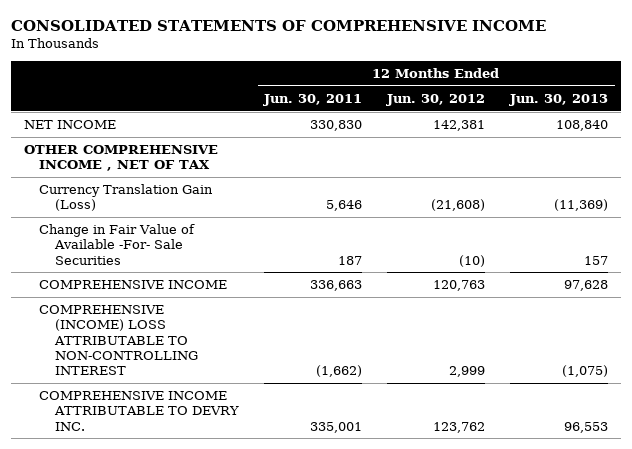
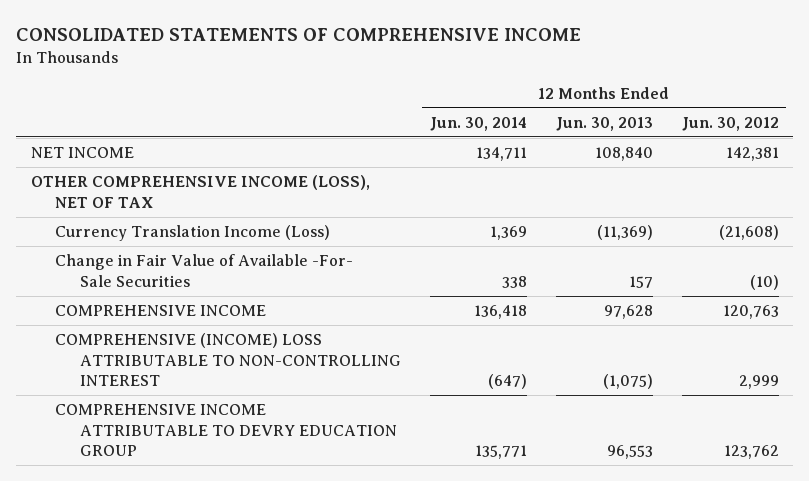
[263,94,363,107] Jun. 30, 2011 -> none
none -> [429,116,527,131] Jun. 30, 2014
[23,145,218,172] OTHER COMPREHENSIVE INCOME , NET OF TAX -> [30,175,370,208] OTHER COMPREHENSIVE INCOME (LOSS), NET OF TAX
[39,184,214,212] Currency Translation Gain (Loss) -> [55,225,331,242] Currency Translation Income (Loss)
[39,391,239,431] COMPREHENSIVE INCOME ATTRIBUTABLE TO DEVRY INC. -> [55,404,397,457] COMPREHENSIVE INCOME ATTRIBUTABLE TO DEVRY EDUCATION GROUP

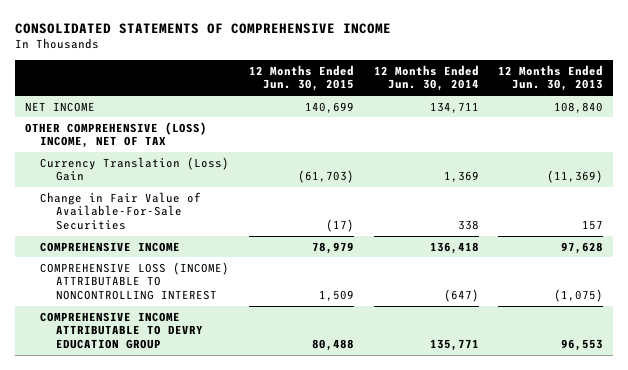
[681,116,779,131] Jun. 30, 2012 -> none
none -> [249,64,355,92] 12 Months Ended Jun. 30, 2015
[30,175,370,208] OTHER COMPREHENSIVE INCOME (LOSS), NET OF TAX -> [24,121,207,149] OTHER COMPREHENSIVE (LOSS) INCOME, NET OF TAX
[55,225,331,242] Currency Translation Income (Loss) -> [40,156,230,182] Currency Translation (Loss) Gain
[55,254,354,287] Change in Fair Value of Available -For- Sale Securities -> [40,191,202,231] Change in Fair Value of Available-For-Sale Securities
[55,333,401,387] COMPREHENSIVE (INCOME) LOSS ATTRIBUTABLE TO NON-CONTROLLING INTEREST -> [40,261,230,301] COMPREHENSIVE LOSS (INCOME) ATTRIBUTABLE TO NONCONTROLLING INTEREST

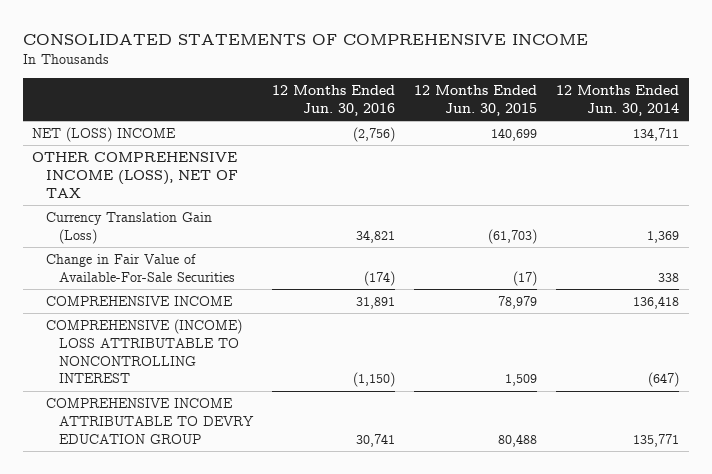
[498,64,604,92] 12 Months Ended Jun. 30, 2013 -> none
none -> [271,84,395,116] 12 Months Ended Jun. 30, 2016
[24,101,95,112] NET INCOME -> [32,127,177,143] NET (LOSS) INCOME
[24,121,207,149] OTHER COMPREHENSIVE (LOSS) INCOME, NET OF TAX -> [32,152,238,198] OTHER COMPREHENSIVE INCOME (LOSS), NET OF TAX
[40,156,230,182] Currency Translation (Loss) Gain -> [45,212,212,244] Currency Translation Gain (Loss)
[40,261,230,301] COMPREHENSIVE LOSS (INCOME) ATTRIBUTABLE TO NONCONTROLLING INTEREST -> [45,319,242,384] COMPREHENSIVE (INCOME) LOSS ATTRIBUTABLE TO NONCONTROLLING INTEREST

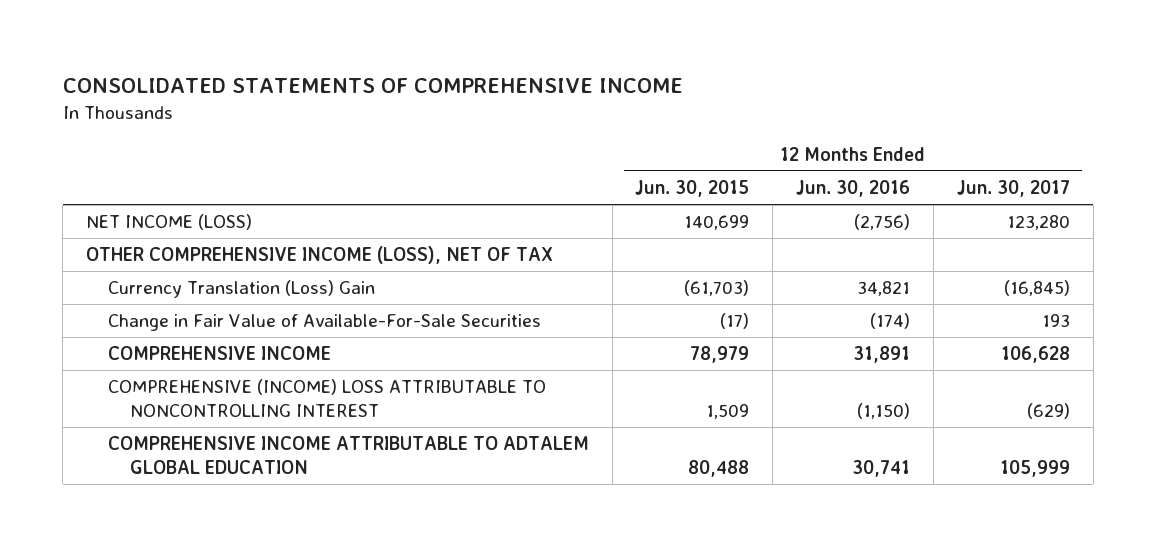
[556,84,680,116] 12 Months Ended Jun. 30, 2014 -> none
none -> [956,179,1070,197] Jun. 30, 2017
[32,127,177,143] NET (LOSS) INCOME -> [86,214,253,231] NET INCOME (LOSS)
[45,212,212,244] Currency Translation Gain (Loss) -> [107,280,375,299] Currency Translation (Loss) Gain
[45,398,254,444] COMPREHENSIVE INCOME ATTRIBUTABLE TO DEVRY EDUCATION GROUP -> [107,436,589,474] COMPREHENSIVE INCOME ATTRIBUTABLE TO ADTALEM GLOBAL EDUCATION

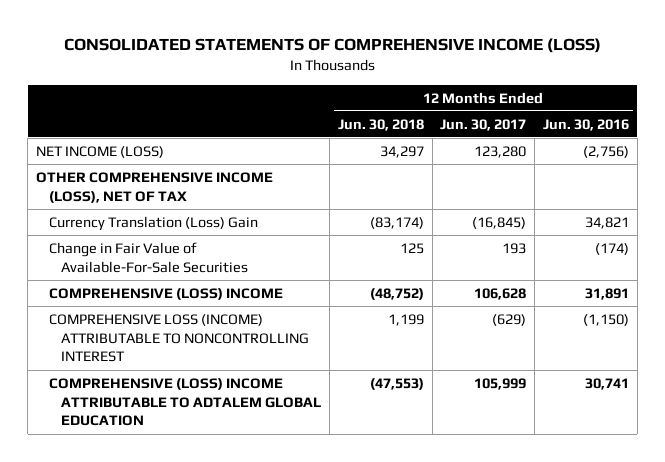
[62,77,683,93] CONSOLIDATED STATEMENTS OF COMPREHENSIVE INCOME -> [63,38,601,54] CONSOLIDATED STATEMENTS OF COMPREHENSIVE INCOME (LOSS)
[635,179,750,197] Jun. 30, 2015 -> none
none -> [337,118,424,131] Jun. 30, 2018
[107,346,331,361] COMPREHENSIVE INCOME -> [48,287,283,300] COMPREHENSIVE (LOSS) INCOME
[107,379,546,417] COMPREHENSIVE (INCOME) LOSS ATTRIBUTABLE TO NONCONTROLLING INTEREST -> [48,313,310,363] COMPREHENSIVE LOSS (INCOME) ATTRIBUTABLE TO NONCONTROLLING INTEREST
[107,436,589,474] COMPREHENSIVE INCOME ATTRIBUTABLE TO ADTALEM GLOBAL EDUCATION -> [48,377,322,427] COMPREHENSIVE (LOSS) INCOME ATTRIBUTABLE TO ADTALEM GLOBAL EDUCATION

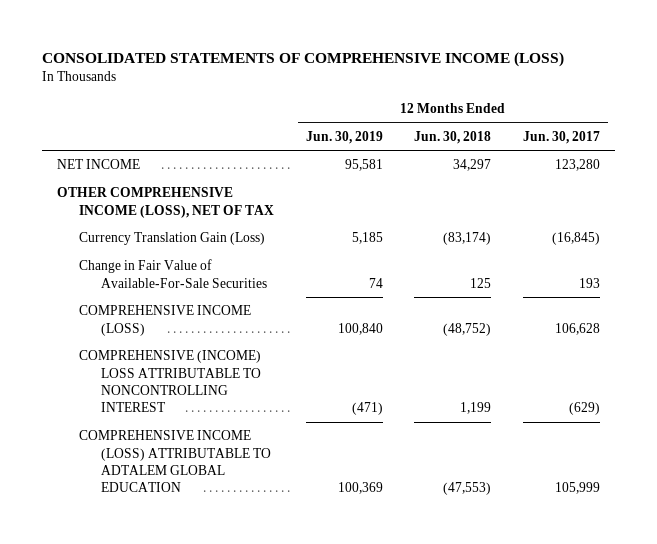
[543,118,630,131] Jun. 30, 2016 -> none
none -> [305,130,383,144] Jun. 30, 2019
[36,145,165,158] NET INCOME (LOSS) -> [57,159,141,170] NET INCOME
[48,215,258,231] Currency Translation (Loss) Gain -> [79,232,266,246] Currency Translation Gain (Loss)
[48,287,283,300] COMPREHENSIVE (LOSS) INCOME -> [79,305,252,336] COMPREHENSIVE INCOME (LOSS)
[48,313,310,363] COMPREHENSIVE LOSS (INCOME) ATTRIBUTABLE TO NONCONTROLLING INTEREST -> [79,350,262,413] COMPREHENSIVE (INCOME) LOSS ATTRIBUTABLE TO NONCONTROLLING INTEREST
[48,377,322,427] COMPREHENSIVE (LOSS) INCOME ATTRIBUTABLE TO ADTALEM GLOBAL EDUCATION -> [79,430,271,493] COMPREHENSIVE INCOME (LOSS) ATTRIBUTABLE TO ADTALEM GLOBAL EDUCATION

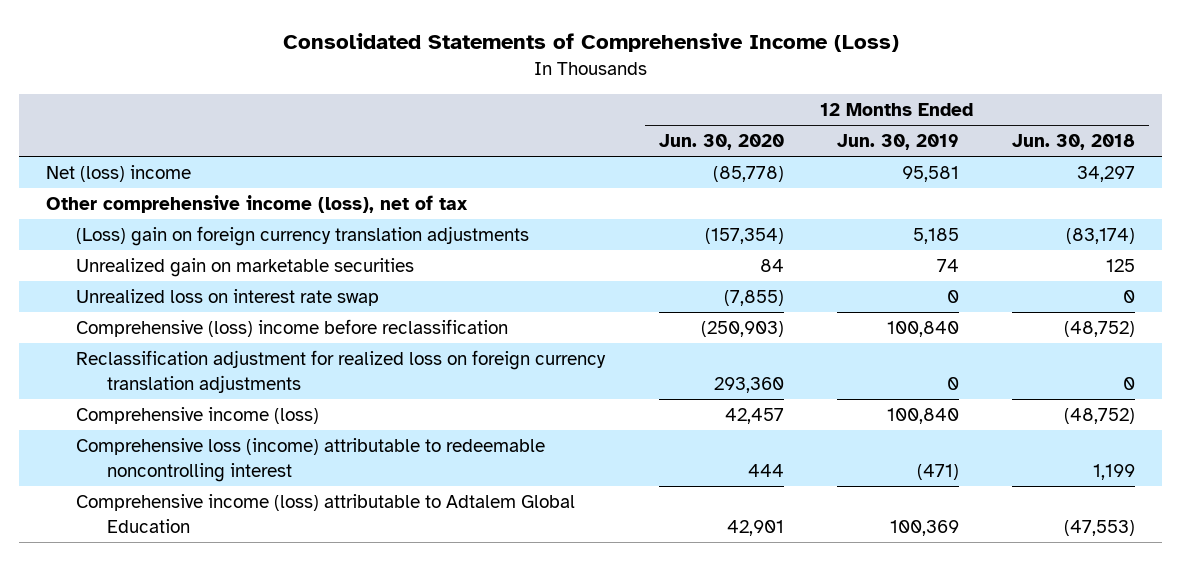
[41,51,564,67] CONSOLIDATED STATEMENTS OF COMPREHENSIVE INCOME (LOSS) -> [282,33,899,53] Consolidated Statements of Comprehensive Income (Loss)
[522,130,600,144] Jun. 30, 2017 -> none
none -> [658,134,784,151] Jun. 30, 2020
[57,159,141,170] NET INCOME -> [46,165,192,183] Net (loss) income
[57,187,275,218] OTHER COMPREHENSIVE INCOME (LOSS), NET OF TAX -> [46,195,469,214] Other comprehensive income (loss), net of tax
[79,232,266,246] Currency Translation Gain (Loss) -> [76,226,530,247] (Loss) gain on foreign currency translation adjustments
[79,259,267,288] Change in Fair Value of Available-For-Sale Securities -> [76,258,415,278] Unrealized gain on marketable securities
none -> [76,289,380,307] Unrealized loss on interest rate swap
none -> [76,319,509,338] Comprehensive (loss) income before reclassification
none -> [76,350,607,393] Reclassification adjustment for realized loss on foreign currency translation adjustments
[79,305,252,336] COMPREHENSIVE INCOME (LOSS) -> [76,407,320,425] Comprehensive income (loss)
[79,350,262,413] COMPREHENSIVE (INCOME) LOSS ATTRIBUTABLE TO NONCONTROLLING INTEREST -> [76,438,546,482] Comprehensive loss (income) attributable to redeemable noncontrolling interest
[79,430,271,493] COMPREHENSIVE INCOME (LOSS) ATTRIBUTABLE TO ADTALEM GLOBAL EDUCATION -> [76,494,576,533] Comprehensive income (loss) attributable to Adtalem Global Education

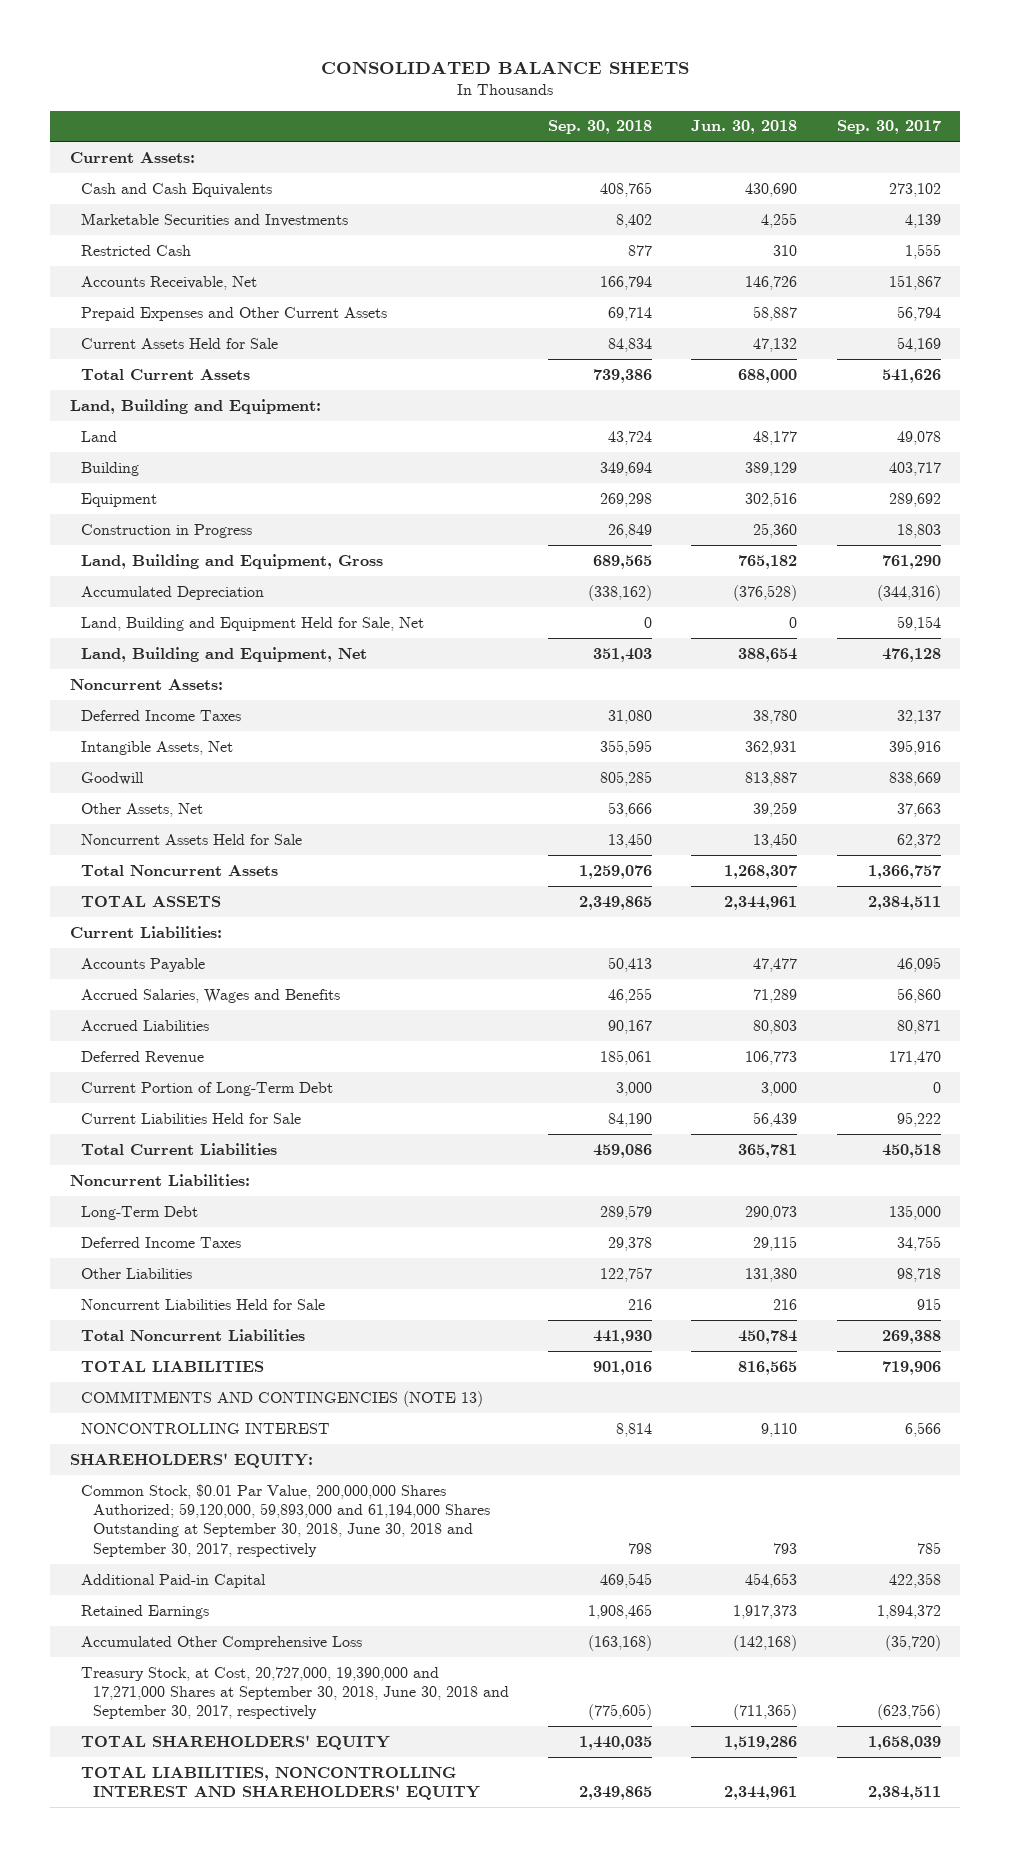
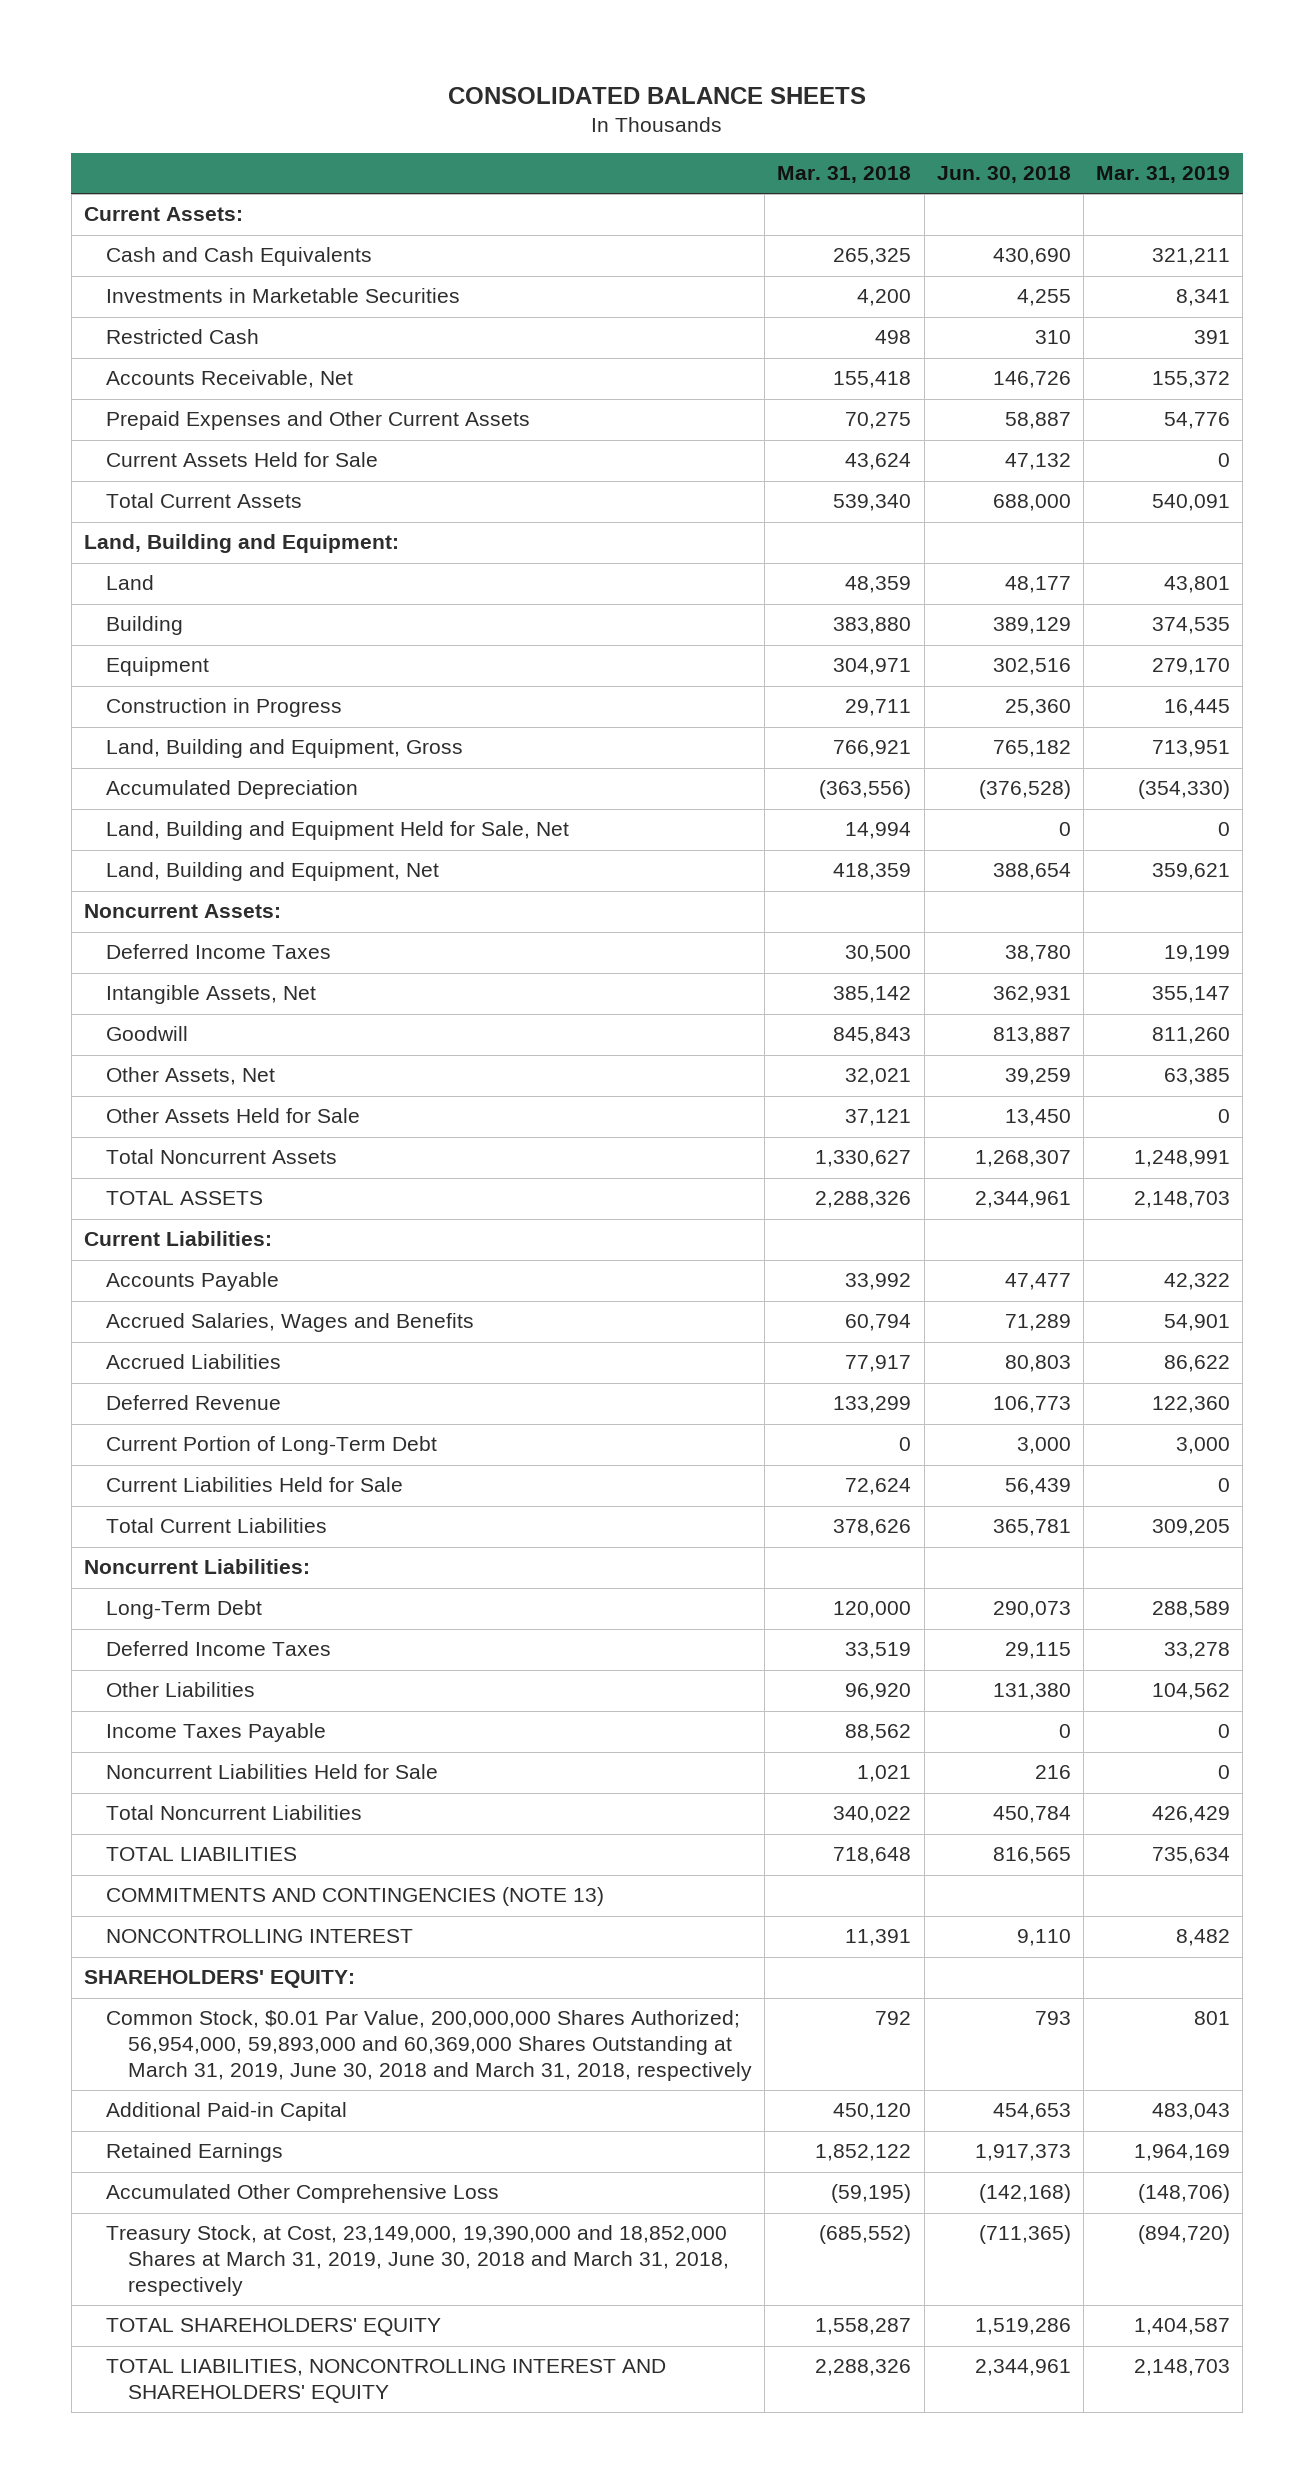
[547,120,652,135] Sep. 30, 2018 -> none
[836,120,941,135] Sep. 30, 2017 -> none
none -> [777,166,912,184] Mar. 31, 2018
none -> [1096,166,1231,184] Mar. 31, 2019
[81,212,349,227] Marketable Securities and Investments -> [105,288,460,304] Investments in Marketable Securities
[81,833,303,845] Noncurrent Assets Held for Sale -> [105,1108,360,1124] Other Assets Held for Sale
none -> [105,1723,326,1743] Income Taxes Payable
[81,1483,490,1557] Common Stock, $0.01 Par Value, 200,000,000 Shares Authorized; 59,120,000, 59,893,000 and 61,194,000 Shares Outstanding at September 30, 2018, June 30, 2018 and September 30, 2017, respectively -> [105,2010,752,2082] Common Stock, $0.01 Par Value, 200,000,000 Shares Authorized; 56,954,000, 59,893,000 and 60,369,000 Shares Outstanding at March 31, 2019, June 30, 2018 and March 31, 2018, respectively
[81,1666,509,1720] Treasury Stock, at Cost, 20,727,000, 19,390,000 and 17,271,000 Shares at September 30, 2018, June 30, 2018 and September 30, 2017, respectively -> [105,2225,729,2297] Treasury Stock, at Cost, 23,149,000, 19,390,000 and 18,852,000 Shares at March 31, 2019, June 30, 2018 and March 31, 2018, respectively

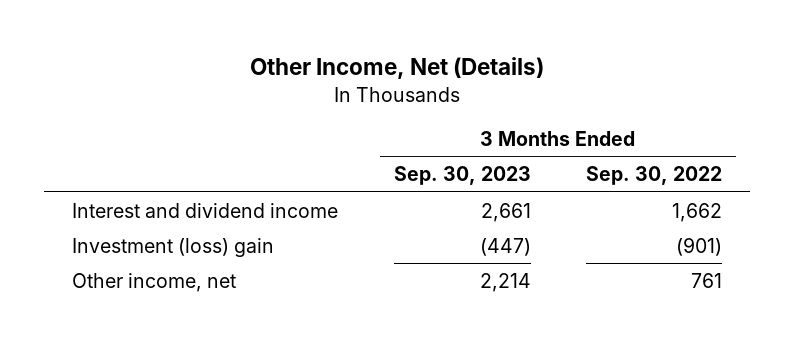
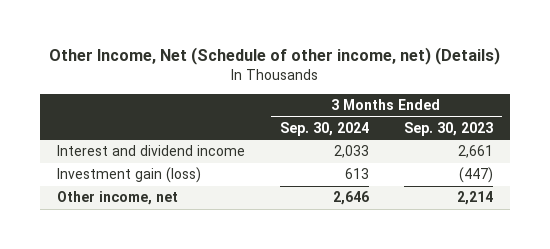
[250,56,545,79] Other Income, Net (Details) -> [49,47,501,66] Other Income, Net (Schedule of other income, net) (Details)
[585,166,722,186] Sep. 30, 2022 -> none
none -> [280,121,370,136] Sep. 30, 2024
[72,237,275,257] Investment (loss) gain -> [57,167,202,184] Investment gain (loss)

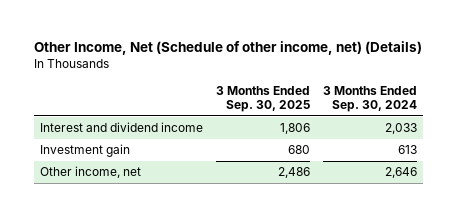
[403,121,493,136] Sep. 30, 2023 -> none
none -> [216,86,311,113] 3 Months Ended Sep. 30, 2025
[57,167,202,184] Investment gain (loss) -> [40,144,131,158] Investment gain

